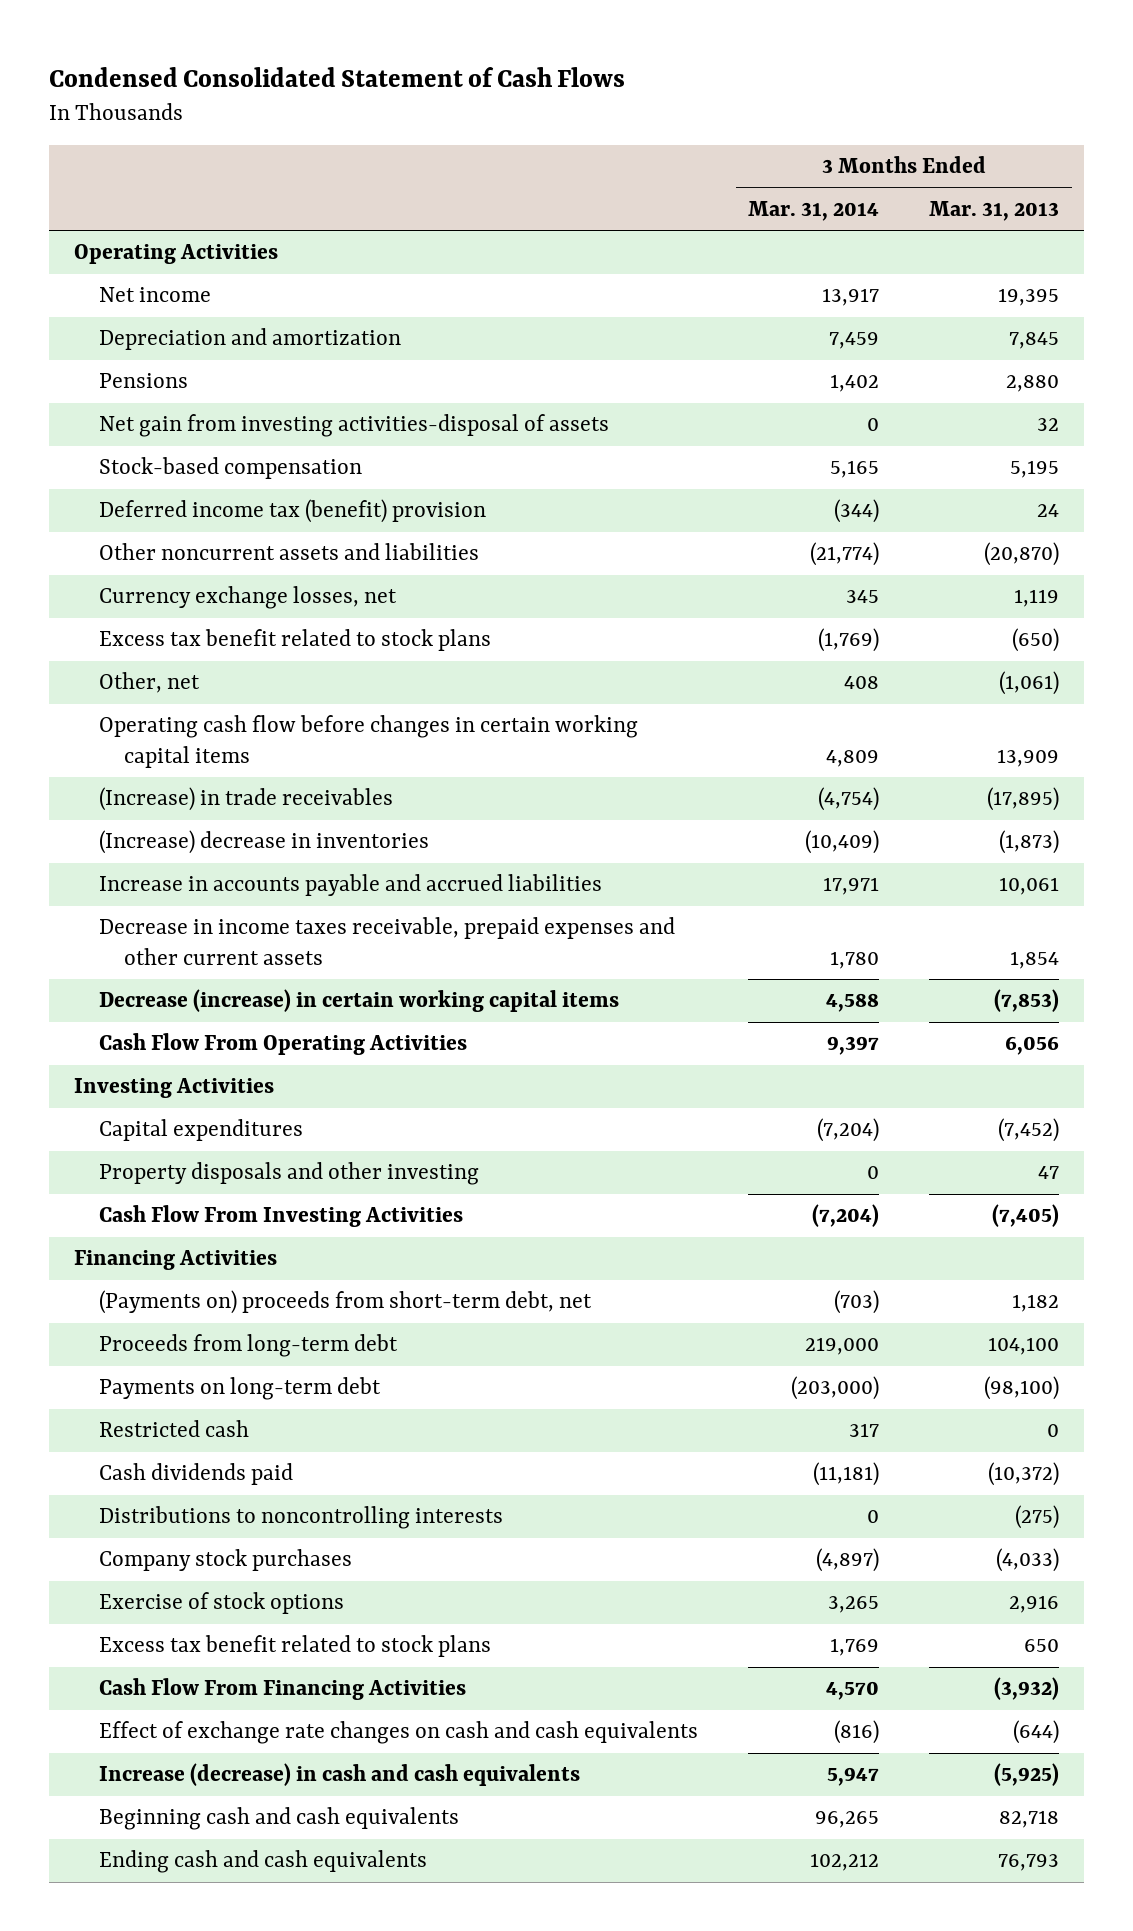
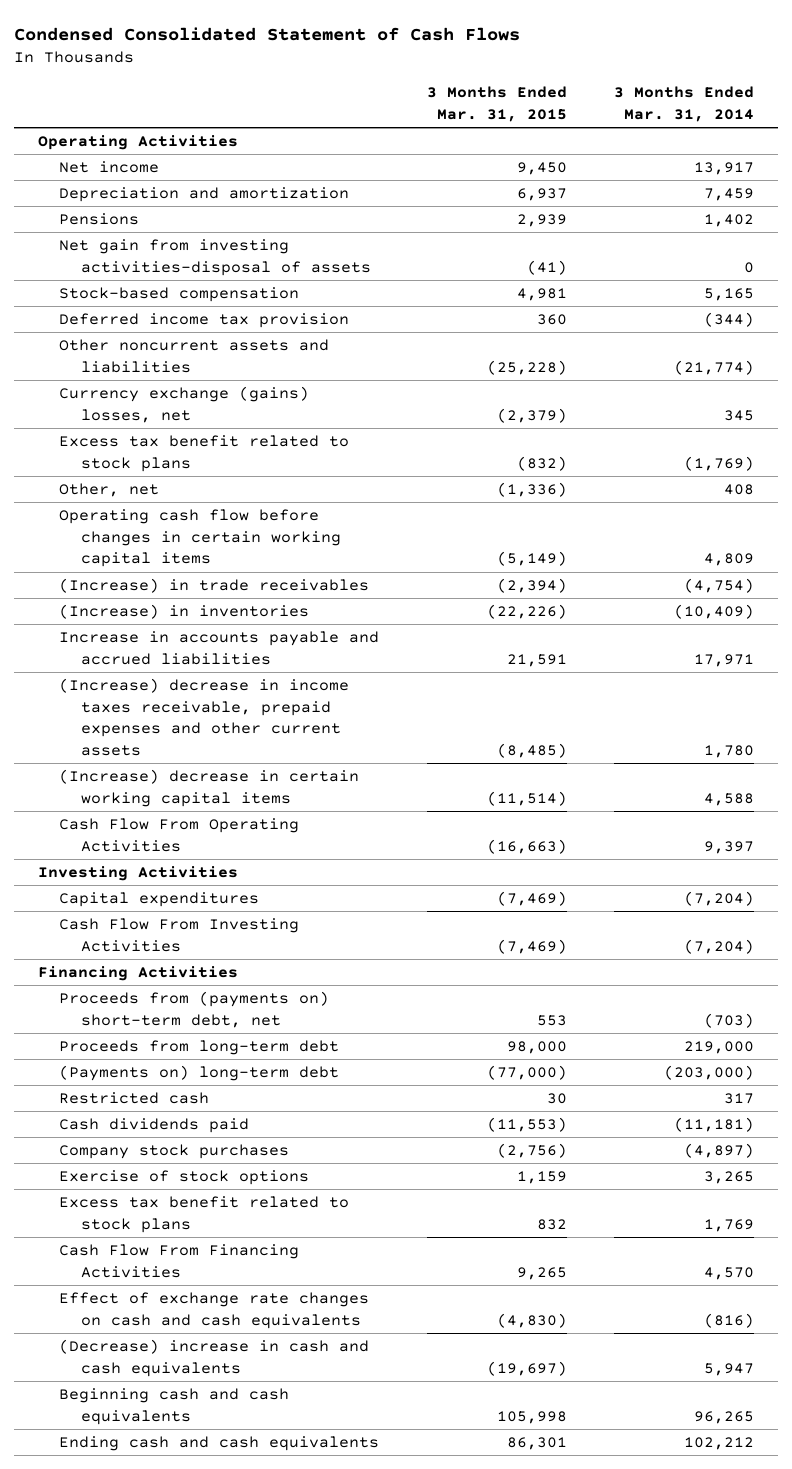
[929,201,1060,222] Mar. 31, 2013 -> none
none -> [426,86,567,122] 3 Months Ended Mar. 31, 2015
[99,499,487,524] Deferred income tax (benefit) provision -> [59,313,350,329] Deferred income tax provision
[99,586,398,610] Currency exchange losses, net -> [59,386,310,423] Currency exchange (gains) losses, net
[99,830,430,855] (Increase) decrease in inventories -> [59,604,310,620] (Increase) in inventories
[99,917,676,965] Decrease in income taxes receivable, prepaid expenses and other current assets -> [59,678,350,757] (Increase) decrease in income taxes receivable, prepaid expenses and other current assets
[99,989,620,1013] Decrease (increase) in certain working capital items -> [59,769,360,807] (Increase) decrease in certain working capital items
[99,1162,480,1186] Property disposals and other investing -> none
[99,1290,593,1315] (Payments on) proceeds from short-term debt, net -> [59,991,330,1028] Proceeds from (payments on) short-term debt, net
[99,1377,382,1401] Payments on long-term debt -> [59,1065,340,1082] (Payments on) long-term debt
[99,1506,504,1530] Distributions to noncontrolling interests -> none
[99,1763,581,1787] Increase (decrease) in cash and cash equivalents -> [59,1339,370,1377] (Decrease) increase in cash and cash equivalents

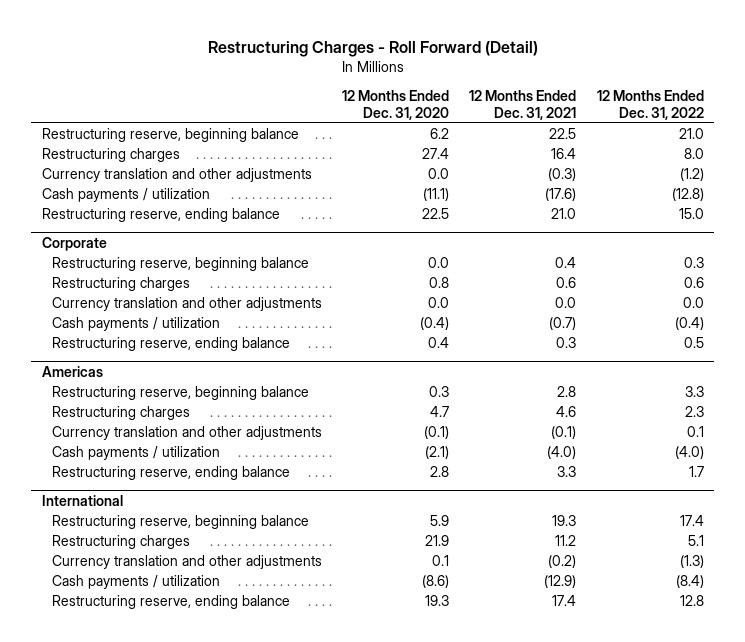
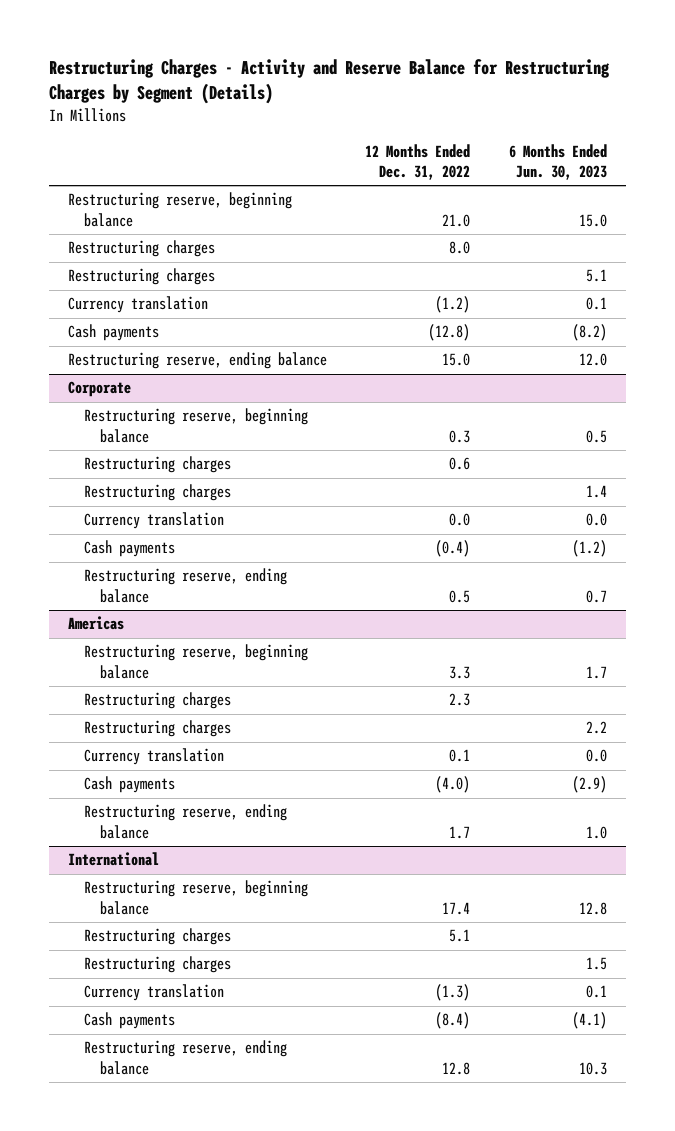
[207,41,538,58] Restructuring Charges - Roll Forward (Detail) -> [48,59,610,105] Restructuring Charges - Activity and Reserve Balance for Restructuring Charges by Segment (Details)
[341,90,449,120] 12 Months Ended Dec. 31, 2020 -> none
[469,90,577,120] 12 Months Ended Dec. 31, 2021 -> none
none -> [508,143,607,181] 6 Months Ended Jun. 30, 2023
[41,168,312,183] Currency translation and other adjustments -> none
none -> [67,268,215,286] Restructuring charges
none -> [67,296,208,314] Currency translation
[41,188,210,203] Cash payments / utilization -> [67,324,159,342] Cash payments
[51,297,322,312] Currency translation and other adjustments -> none
none -> [84,484,232,502] Restructuring charges
none -> [84,512,225,530] Currency translation
[51,317,220,332] Cash payments / utilization -> [84,540,176,558] Cash payments
[51,426,322,441] Currency translation and other adjustments -> none
none -> [84,720,232,738] Restructuring charges
none -> [84,748,225,766] Currency translation
[51,446,220,461] Cash payments / utilization -> [84,776,176,794] Cash payments
[51,555,322,570] Currency translation and other adjustments -> none
none -> [84,956,232,974] Restructuring charges
none -> [84,984,225,1002] Currency translation
[51,575,220,590] Cash payments / utilization -> [84,1012,176,1030] Cash payments

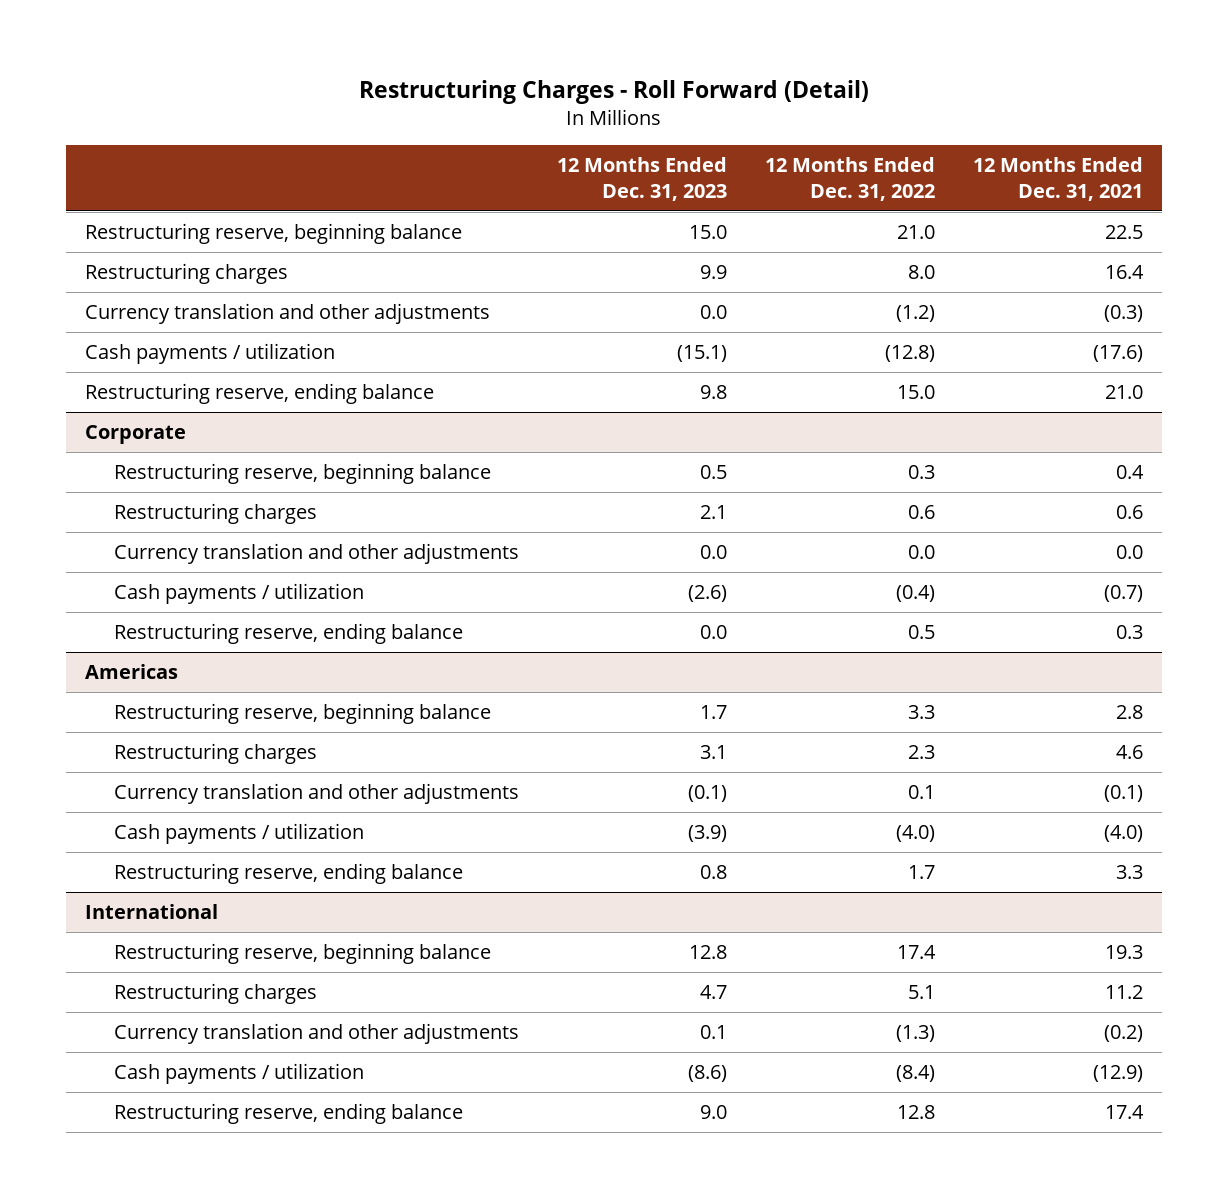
[48,59,610,105] Restructuring Charges - Activity and Reserve Balance for Restructuring Charges by Segment (Details) -> [359,79,870,104] Restructuring Charges - Roll Forward (Detail)
[508,143,607,181] 6 Months Ended Jun. 30, 2023 -> none
none -> [556,156,727,202] 12 Months Ended Dec. 31, 2023
none -> [973,156,1144,202] 12 Months Ended Dec. 31, 2021
[67,268,215,286] Restructuring charges -> none
[67,296,208,314] Currency translation -> none
none -> [85,303,491,325] Currency translation and other adjustments
[67,324,159,342] Cash payments -> [85,343,336,365] Cash payments / utilization
[84,484,232,502] Restructuring charges -> none
[84,512,225,530] Currency translation -> none
none -> [113,543,519,565] Currency translation and other adjustments
[84,540,176,558] Cash payments -> [113,583,364,605] Cash payments / utilization
[84,720,232,738] Restructuring charges -> none
[84,748,225,766] Currency translation -> none
none -> [113,783,519,805] Currency translation and other adjustments
[84,776,176,794] Cash payments -> [113,823,364,845] Cash payments / utilization
[84,956,232,974] Restructuring charges -> none
[84,984,225,1002] Currency translation -> none
none -> [113,1023,519,1045] Currency translation and other adjustments
[84,1012,176,1030] Cash payments -> [113,1063,364,1085] Cash payments / utilization

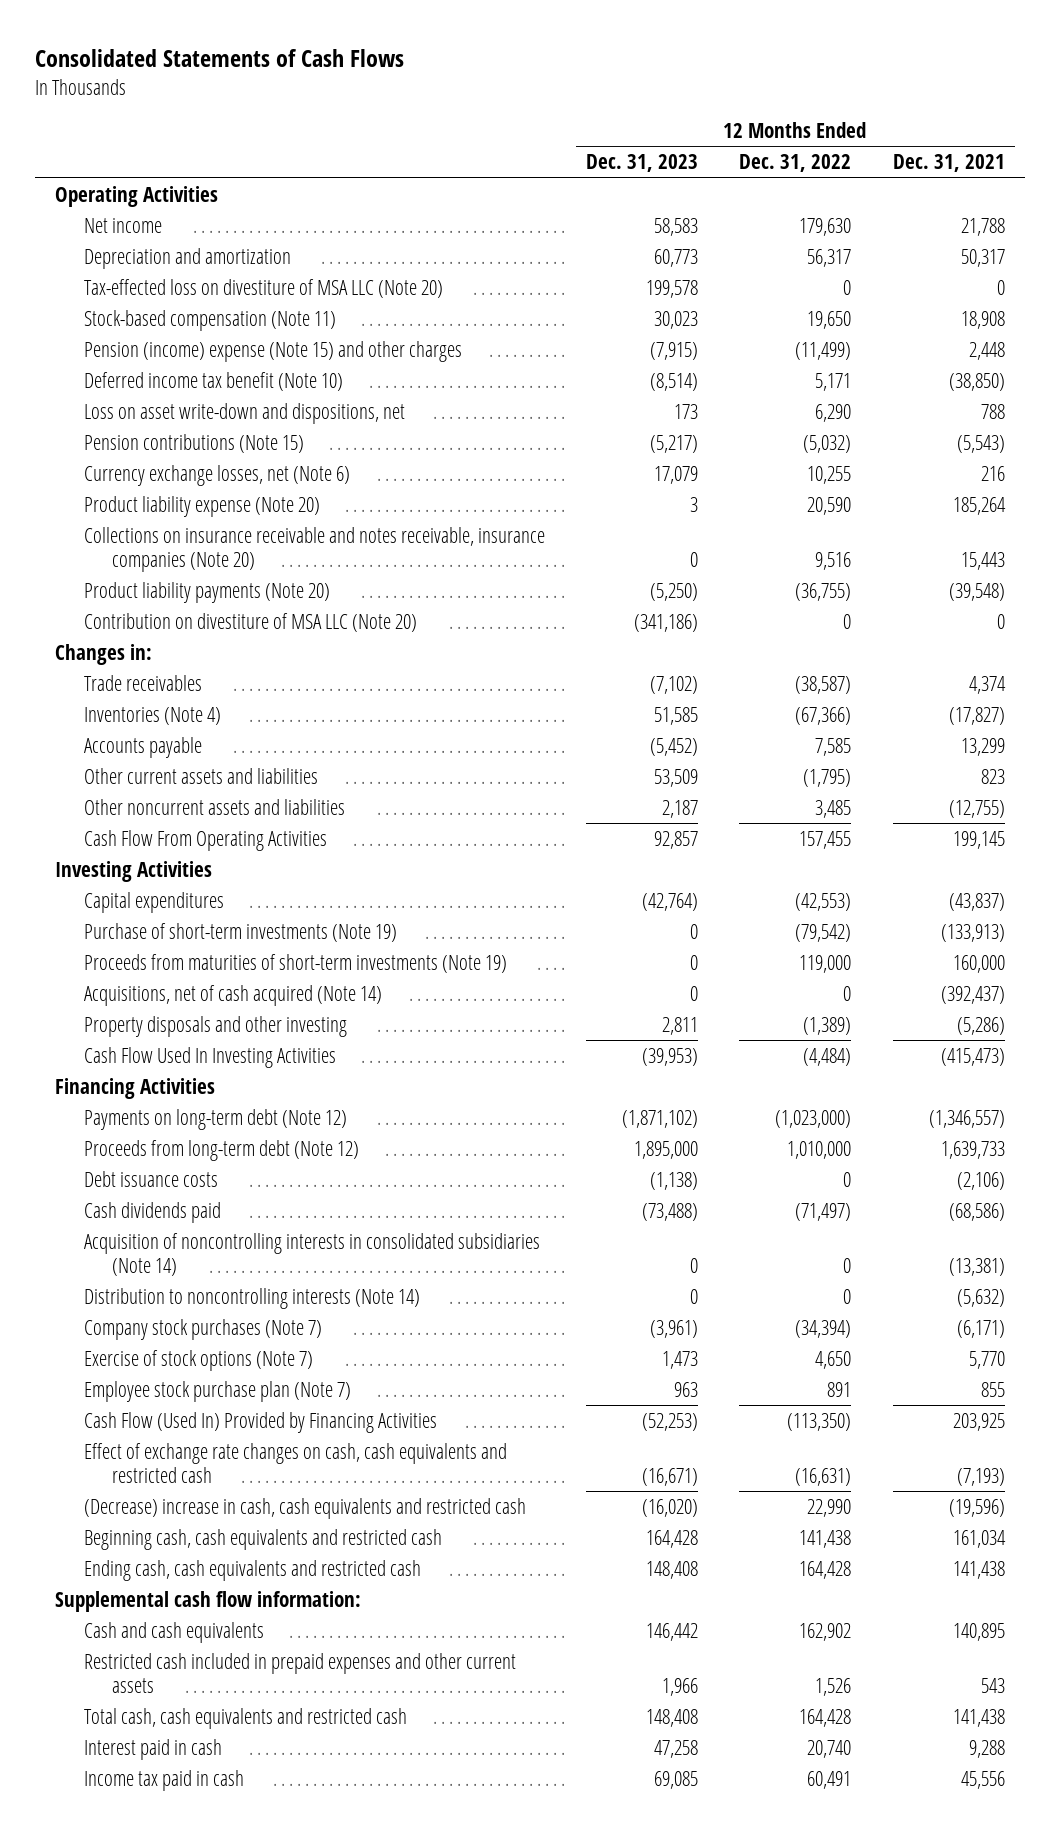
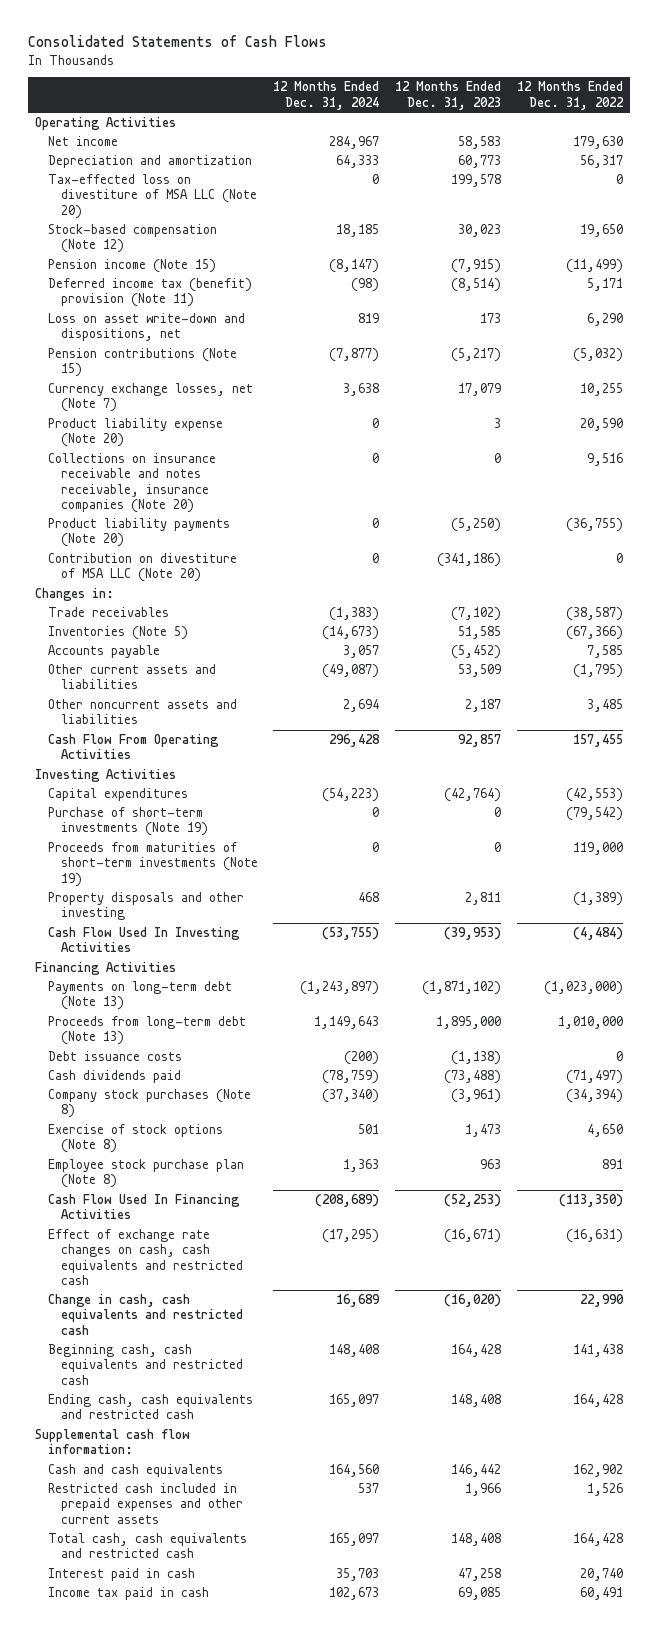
[892,154,1005,173] Dec. 31, 2021 -> none
none -> [273,81,380,110] 12 Months Ended Dec. 31, 2024
[83,309,336,331] Stock-based compensation (Note 11) -> [48,224,218,254] Stock-based compensation (Note 12)
[83,340,462,362] Pension (income) expense (Note 15) and other charges -> [48,259,217,274] Pension income (Note 15)
[83,371,343,391] Deferred income tax benefit (Note 10) -> [48,278,253,308] Deferred income tax (benefit) provision (Note 11)
[83,464,350,486] Currency exchange losses, net (Note 6) -> [48,383,254,413] Currency exchange losses, net (Note 7)
[83,706,221,725] Inventories (Note 4) -> [48,626,189,641] Inventories (Note 5)
[83,984,382,1006] Acquisitions, net of cash acquired (Note 14) -> none
[83,1108,347,1130] Payments on long-term debt (Note 12) -> [48,981,233,1011] Payments on long-term debt (Note 13)
[83,1139,359,1161] Proceeds from long-term debt (Note 12) -> [48,1016,247,1046] Proceeds from long-term debt (Note 13)
[83,1232,540,1276] Acquisition of noncontrolling interests in consolidated subsidiaries (Note 14) -> none
[83,1287,420,1309] Distribution to noncontrolling interests (Note 14) -> none
[83,1318,322,1340] Company stock purchases (Note 7) -> [48,1089,252,1119] Company stock purchases (Note 8)
[83,1349,313,1371] Exercise of stock options (Note 7) -> [48,1124,224,1154] Exercise of stock options (Note 8)
[83,1380,351,1402] Employee stock purchase plan (Note 7) -> [48,1159,245,1189] Employee stock purchase plan (Note 8)
[83,1411,437,1433] Cash Flow (Used In) Provided by Financing Activities -> [48,1194,241,1220] Cash Flow Used In Financing Activities
[83,1497,526,1519] (Decrease) increase in cash, cash equivalents and restricted cash -> [48,1294,243,1335] Change in cash, cash equivalents and restricted cash

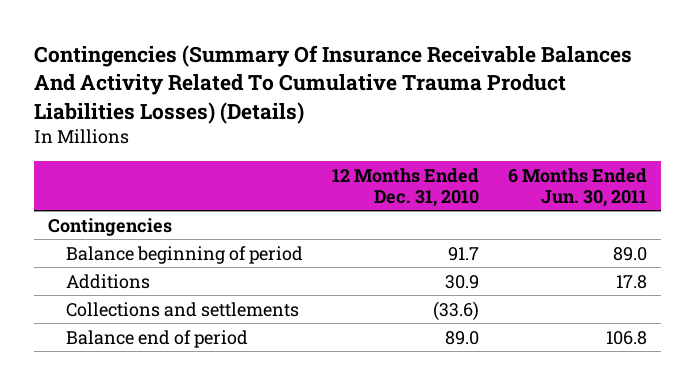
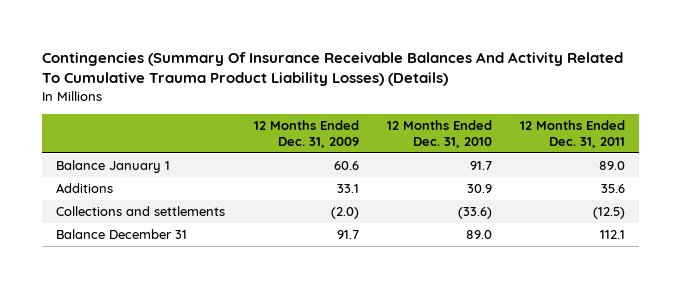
[33,45,632,124] Contingencies (Summary Of Insurance Receivable Balances And Activity Related To Cumulative Trauma Product Liabilities Losses) (Details) -> [42,51,624,87] Contingencies (Summary Of Insurance Receivable Balances And Activity Related To Cumulative Trauma Product Liability Losses) (Details)
[507,167,647,207] 6 Months Ended Jun. 30, 2011 -> none
none -> [253,119,359,149] 12 Months Ended Dec. 31, 2009
none -> [519,119,625,149] 12 Months Ended Dec. 31, 2011
[48,217,173,236] Contingencies -> none
[66,245,304,264] Balance beginning of period -> [56,159,171,173] Balance January 1
[66,329,249,348] Balance end of period -> [56,228,188,239] Balance December 31

